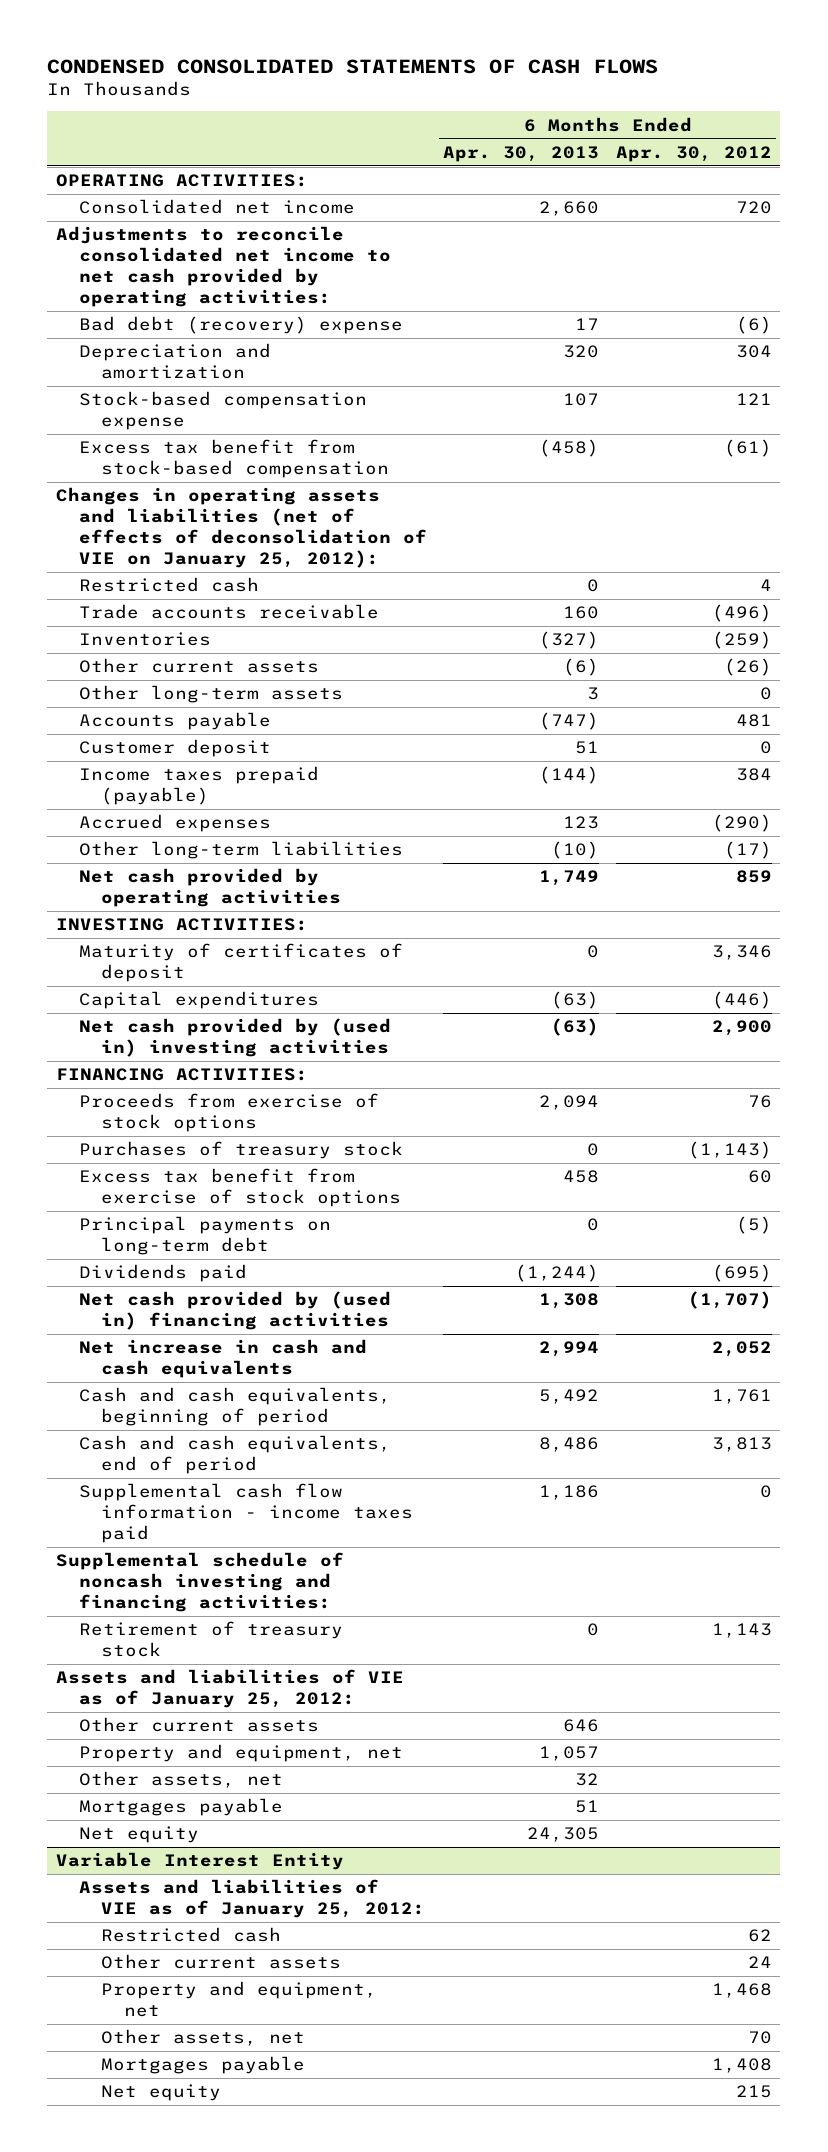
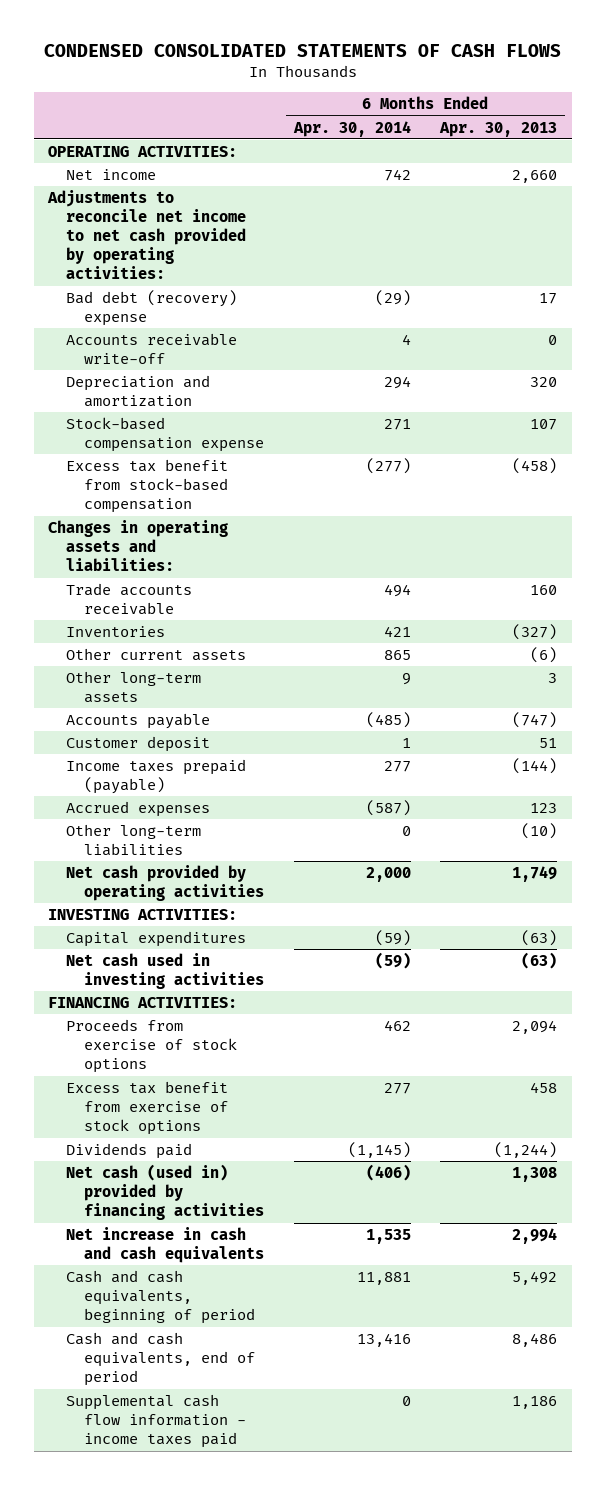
[616,146,773,163] Apr. 30, 2012 -> none
none -> [292,120,411,137] Apr. 30, 2014
[78,199,355,215] Consolidated net income -> [66,168,157,180] Net income
[55,226,391,307] Adjustments to reconcile consolidated net income to net cash provided by operating activities: -> [47,189,247,280] Adjustments to reconcile net income to net cash provided by operating activities:
none -> [66,332,238,365] Accounts receivable write-off
[78,577,259,593] Restricted cash -> none
[55,487,427,568] Changes in operating assets and liabilities (net of effects of deconsolidation of VIE on January 25, 2012): -> [48,519,229,572] Changes in operating assets and liabilities:
[78,943,403,983] Maturity of certificates of deposit -> none
[78,1018,391,1058] Net cash provided by (used in) investing activities -> [66,952,265,990] Net cash used in investing activities
[78,1141,403,1160] Purchases of treasury stock -> none
[78,1216,331,1256] Principal payments on long-term debt -> none
[78,1291,391,1331] Net cash provided by (used in) financing activities -> [66,1163,265,1221] Net cash (used in) provided by financing activities
[55,1552,344,1612] Supplemental schedule of noncash investing and financing activities: -> none
[78,1621,343,1658] Retirement of treasury stock -> none
[55,1669,404,1709] Assets and liabilities of VIE as of January 25, 2012: -> none
[78,1717,319,1733] Other current assets -> none
[78,1744,403,1763] Property and equipment, net -> none
[78,1771,283,1789] Other assets, net -> none
[78,1798,283,1817] Mortgages payable -> none
[78,1826,199,1844] Net equity -> none
[55,1852,344,1871] Variable Interest Entity -> none
[78,1879,426,1919] Assets and liabilities of VIE as of January 25, 2012: -> none
[101,1927,282,1943] Restricted cash -> none
[101,1954,342,1970] Other current assets -> none
[101,1981,378,2018] Property and equipment, net -> none
[101,2029,306,2047] Other assets, net -> none
[101,2056,306,2075] Mortgages payable -> none
[101,2084,222,2102] Net equity -> none

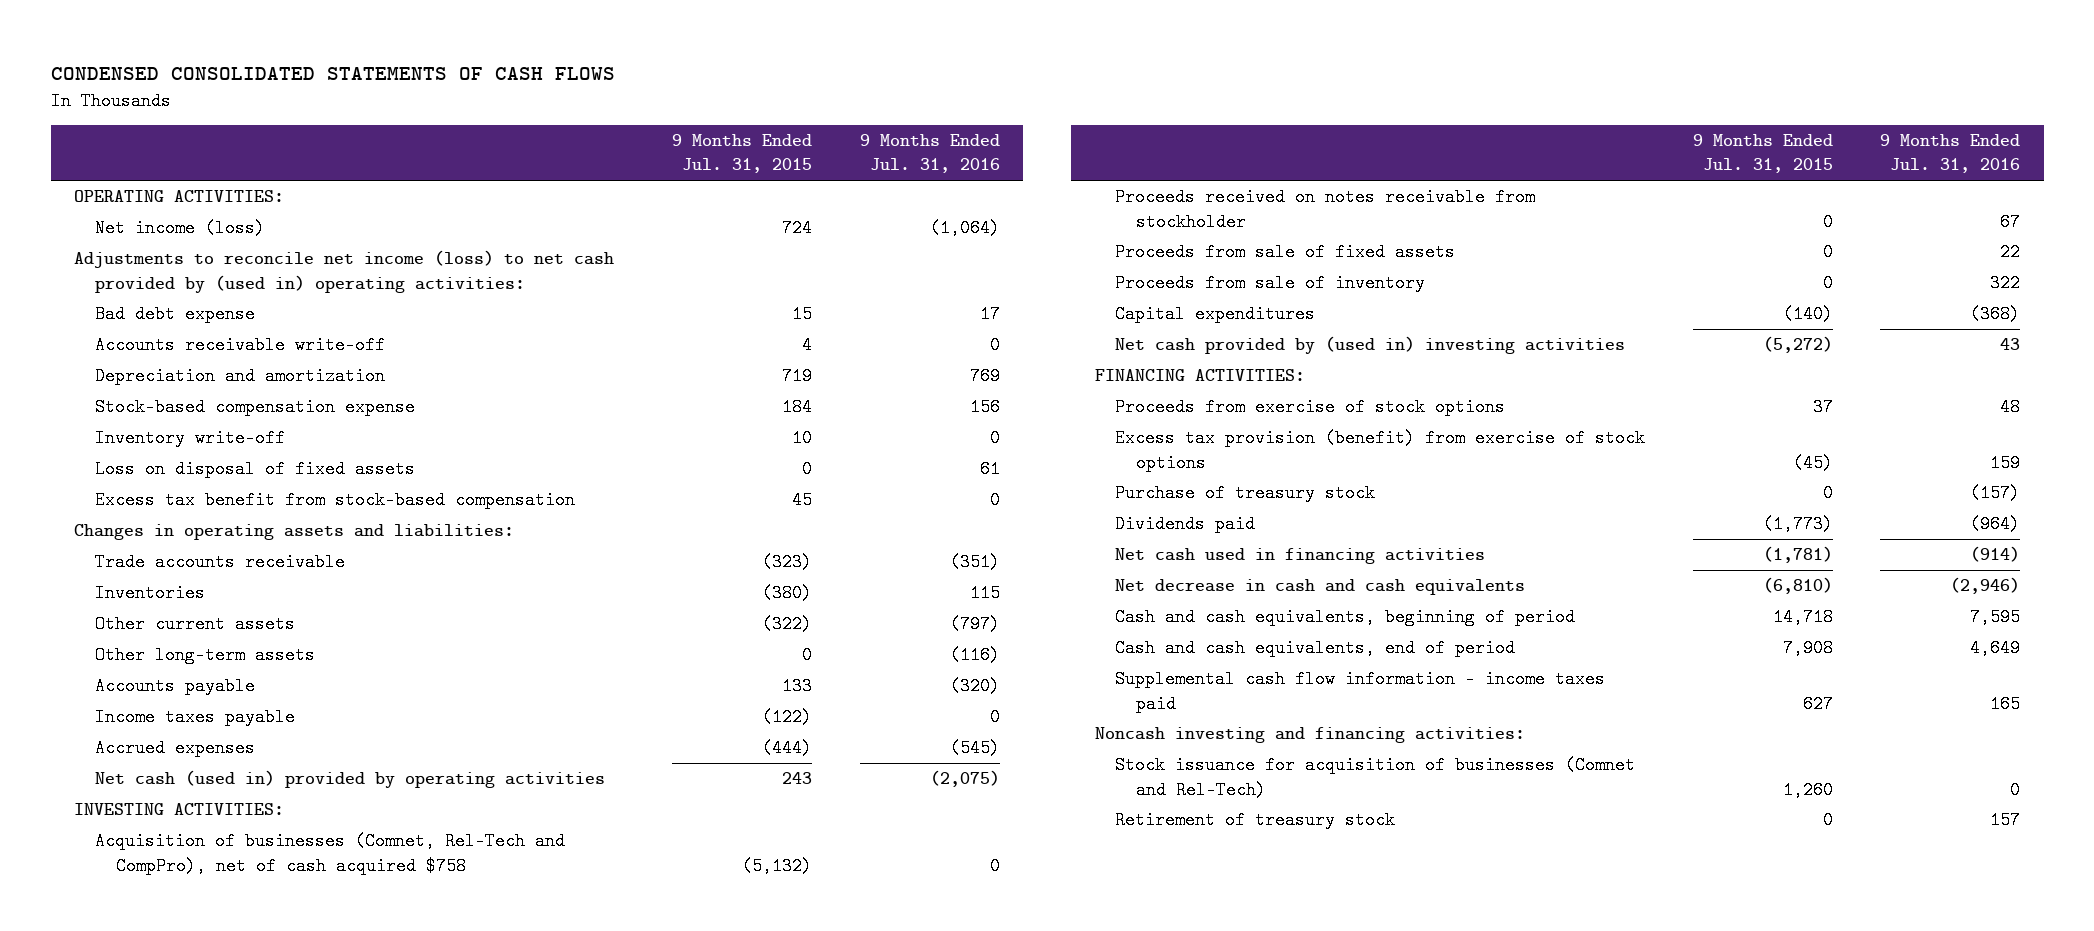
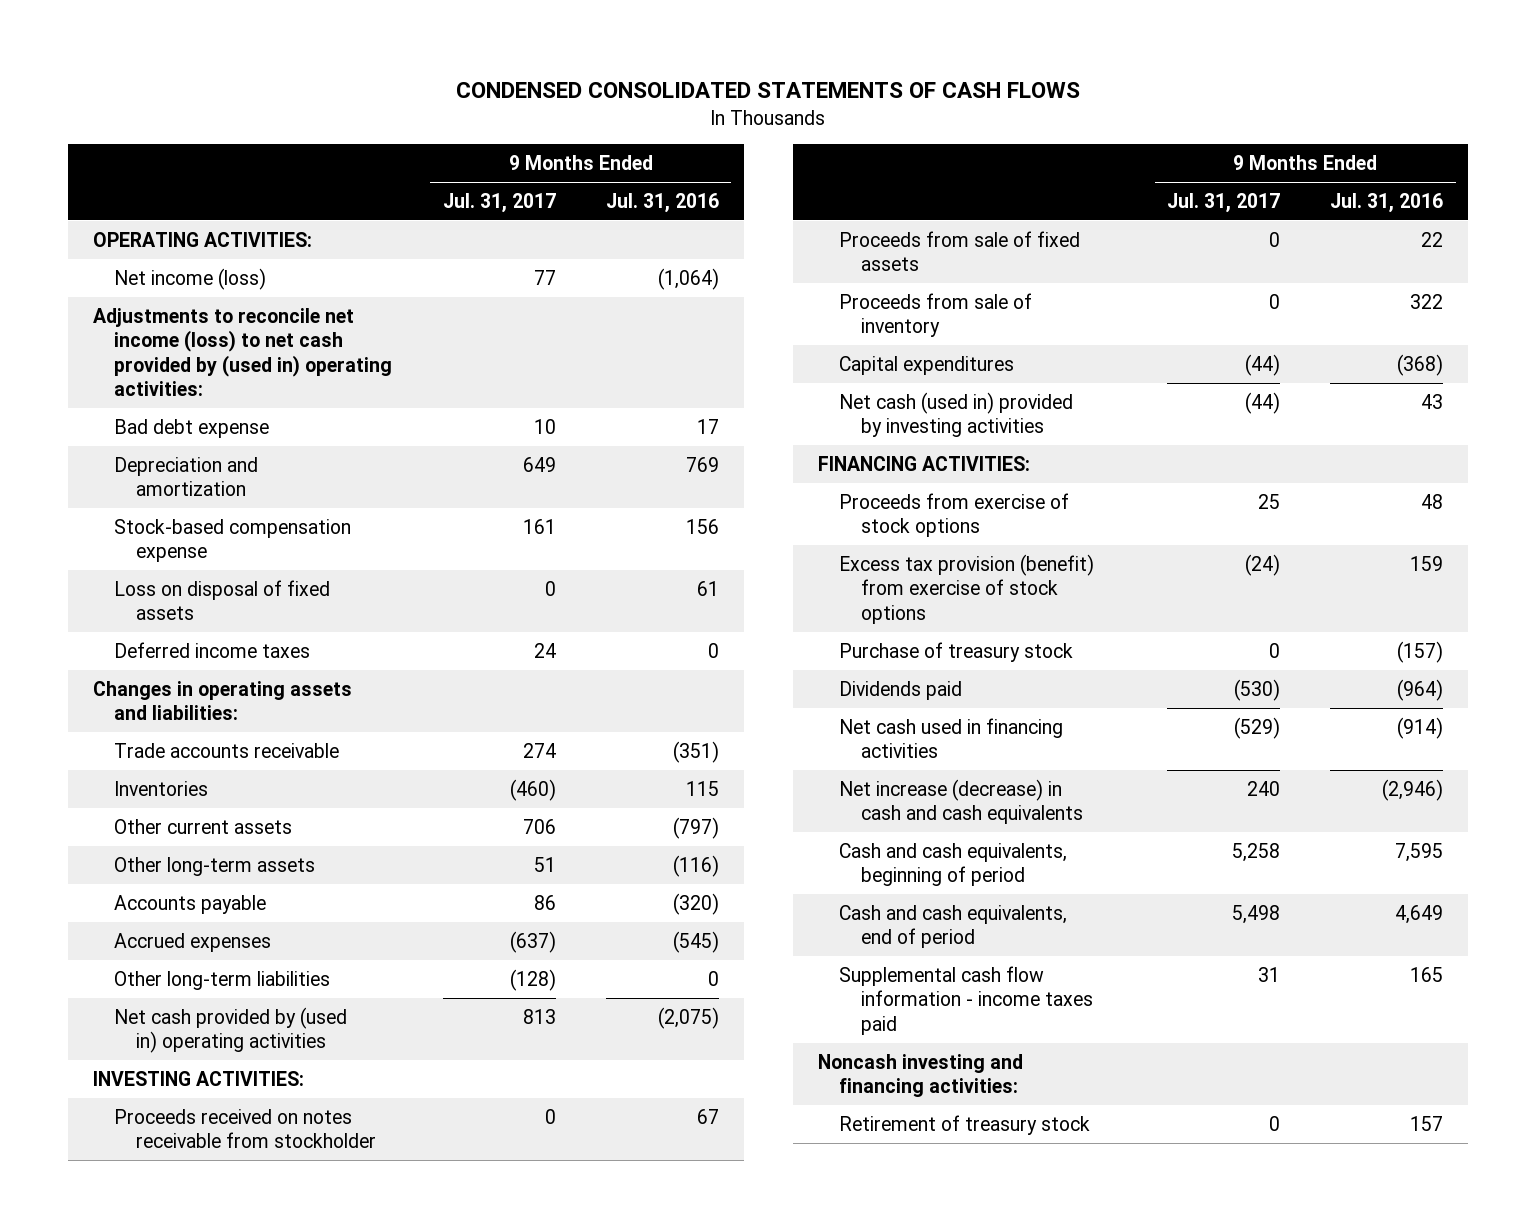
[672,134,813,174] 9 Months Ended Jul. 31, 2015 -> none
none -> [442,192,556,213] Jul. 31, 2017
[95,336,386,355] Accounts receivable write-off -> none
[95,429,286,448] Inventory write-off -> none
[95,491,576,510] Excess tax benefit from stock-based compensation -> none
none -> [114,641,311,658] Deferred income taxes
[95,708,296,727] Income taxes payable -> none
none -> [114,970,331,990] Other long-term liabilities
[95,770,606,789] Net cash (used in) provided by operating activities -> [114,1006,348,1054] Net cash provided by (used in) operating activities
[95,832,566,875] Acquisition of businesses (Comnet, Rel-Tech and CompPro), net of cash acquired $758 -> none
[1115,336,1626,355] Net cash provided by (used in) investing activities -> [839,391,1074,438] Net cash (used in) provided by investing activities
[1115,579,1526,596] Net decrease in cash and cash equivalents -> [839,778,1083,825] Net increase (decrease) in cash and cash equivalents
[1115,756,1636,799] Stock issuance for acquisition of businesses (Comnet and Rel-Tech) -> none

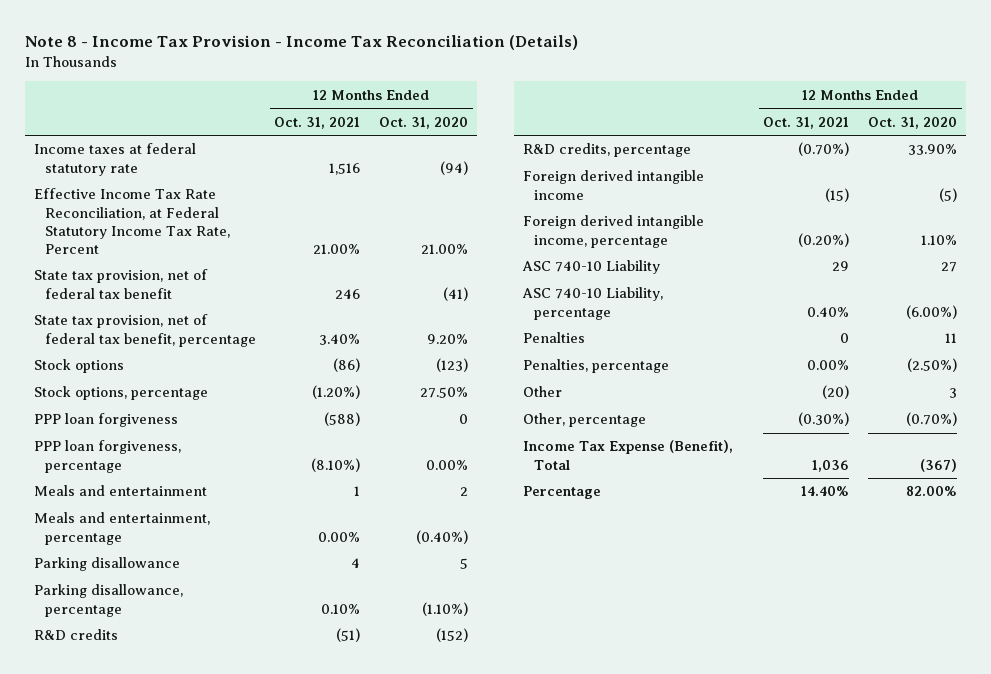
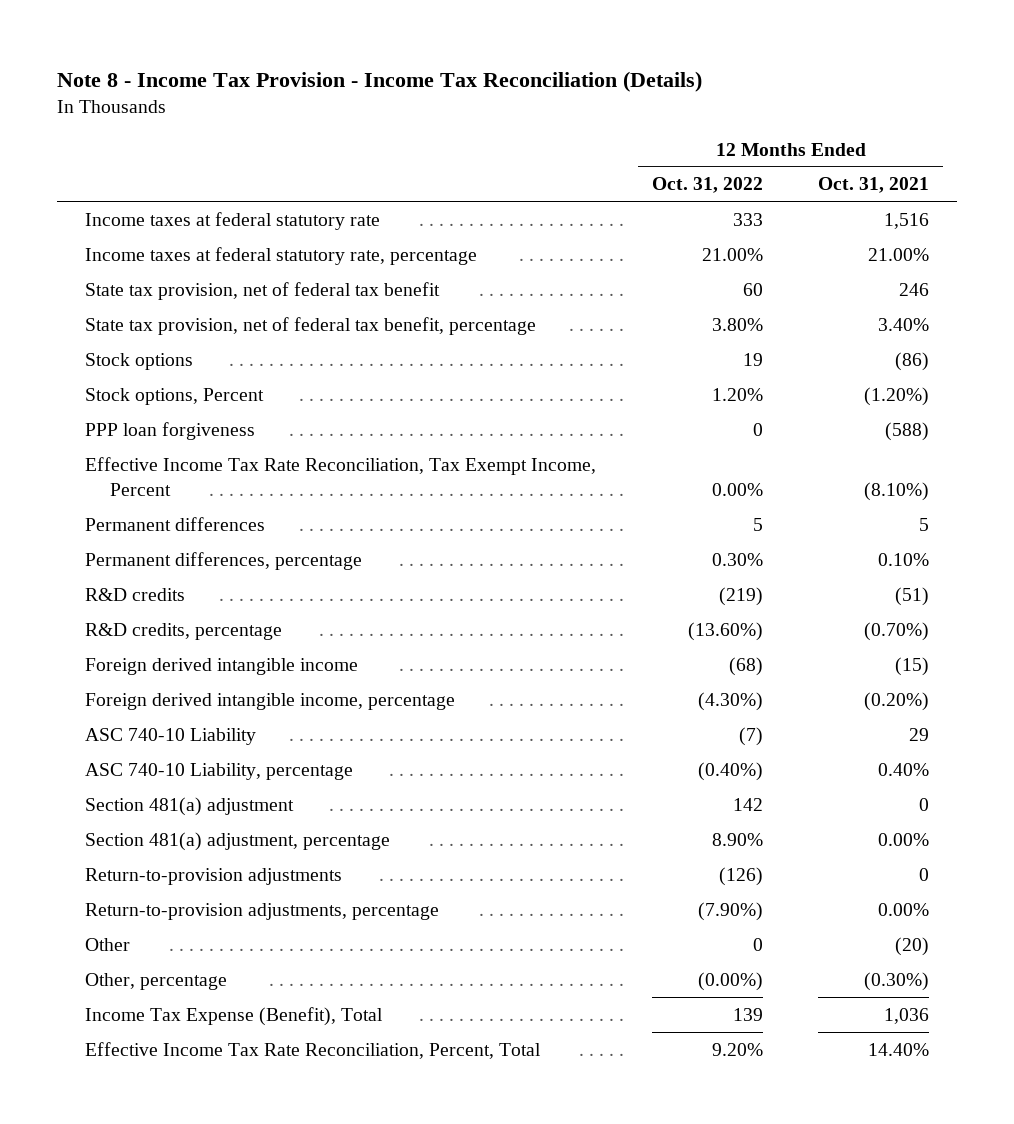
[379,116,469,129] Oct. 31, 2020 -> none
none -> [651,177,763,194] Oct. 31, 2022
[33,188,230,254] Effective Income Tax Rate Reconciliation, at Federal Statutory Income Tax Rate, Percent -> [84,246,477,265] Income taxes at federal statutory rate, percentage
[33,386,208,401] Stock options, percentage -> [84,387,264,405] Stock options, Percent
[33,485,207,497] Meals and entertainment -> none
[33,512,210,545] Meals and entertainment, percentage -> none
[33,557,180,572] Parking disallowance -> none
[33,584,183,617] Parking disallowance, percentage -> none
[33,440,181,473] PPP loan forgiveness, percentage -> [84,456,596,496] Effective Income Tax Rate Reconciliation, Tax Exempt Income, Percent
none -> [84,516,265,531] Permanent differences
none -> [84,551,362,570] Permanent differences, percentage
[522,332,585,344] Penalties -> [84,796,294,816] Section 481(a) adjustment
[522,359,669,374] Penalties, percentage -> [84,831,390,851] Section 481(a) adjustment, percentage
none -> [84,867,342,885] Return-to-provision adjustments
none -> [84,902,439,920] Return-to-provision adjustments, percentage
[522,486,601,500] Percentage -> [84,1041,541,1059] Effective Income Tax Rate Reconciliation, Percent, Total

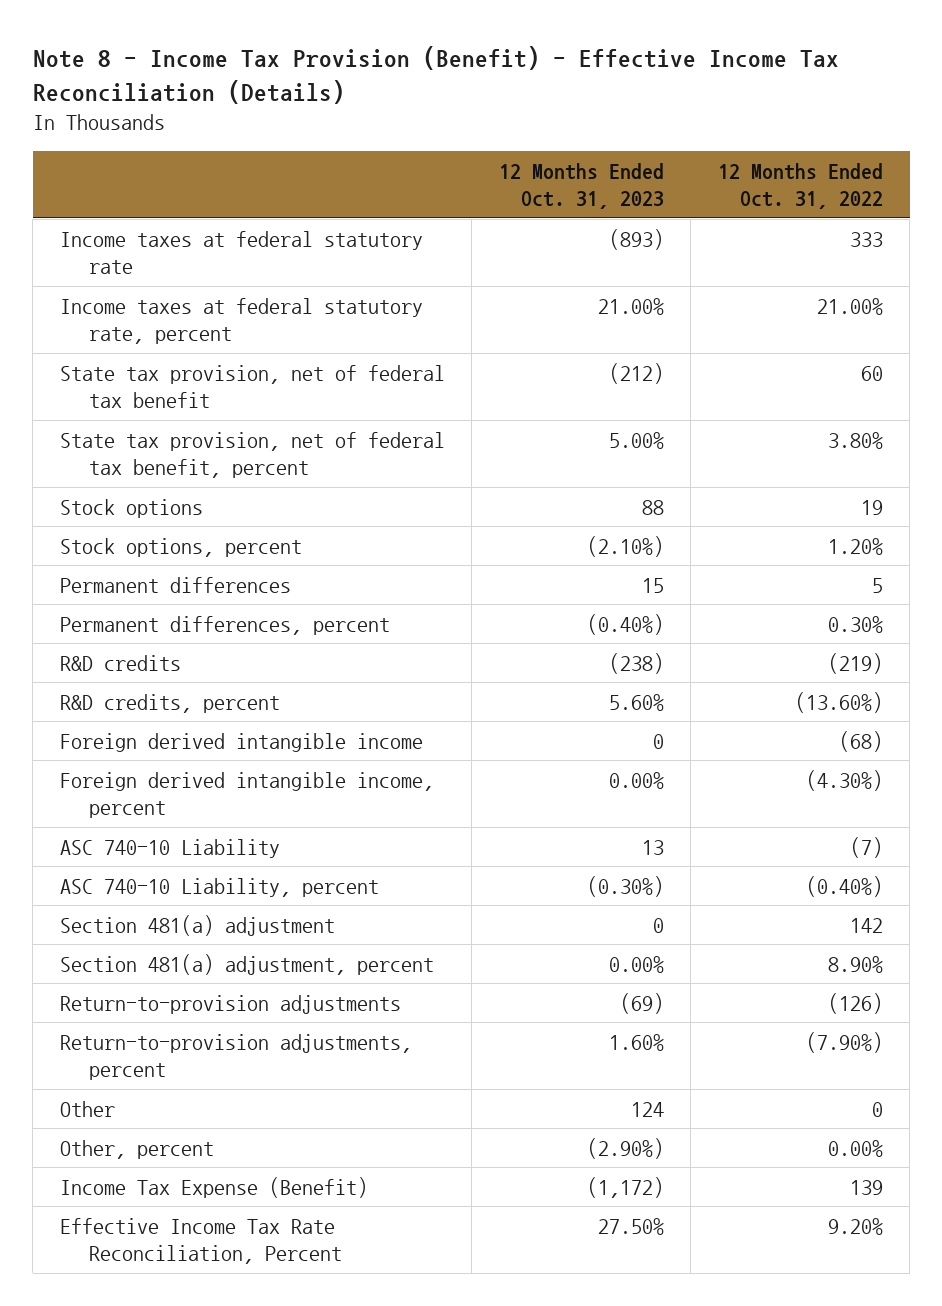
[56,70,702,92] Note 8 - Income Tax Provision - Income Tax Reconciliation (Details) -> [32,46,839,105] Note 8 - Income Tax Provision (Benefit) - Effective Income Tax Reconciliation (Details)
[818,177,930,194] Oct. 31, 2021 -> none
none -> [498,162,664,210] 12 Months Ended Oct. 31, 2023
[84,246,477,265] Income taxes at federal statutory rate, percentage -> [59,297,423,345] Income taxes at federal statutory rate, percent
[84,316,536,335] State tax provision, net of federal tax benefit, percentage -> [59,431,445,479] State tax provision, net of federal tax benefit, percent
[84,421,255,440] PPP loan forgiveness -> none
[84,456,596,496] Effective Income Tax Rate Reconciliation, Tax Exempt Income, Percent -> none
[84,387,264,405] Stock options, Percent -> [59,537,302,557] Stock options, percent
[84,551,362,570] Permanent differences, percentage -> [59,615,390,635] Permanent differences, percent
[84,622,282,640] R&D credits, percentage -> [59,693,280,713] R&D credits, percent
[84,692,455,710] Foreign derived intangible income, percentage -> [59,771,434,819] Foreign derived intangible income, percent
[84,762,353,780] ASC 740-10 Liability, percentage -> [59,877,379,897] ASC 740-10 Liability, percent
[84,831,390,851] Section 481(a) adjustment, percentage -> [59,953,434,975] Section 481(a) adjustment, percent
[84,902,439,920] Return-to-provision adjustments, percentage -> [59,1033,412,1081] Return-to-provision adjustments, percent
[84,972,227,990] Other, percentage -> [59,1139,214,1159] Other, percent
[697,971,763,991] (0.00%) -> [827,1139,883,1157] 0.00%
[84,1006,383,1026] Income Tax Expense (Benefit), Total -> [59,1176,368,1198] Income Tax Expense (Benefit)
[84,1041,541,1059] Effective Income Tax Rate Reconciliation, Percent, Total -> [59,1217,343,1265] Effective Income Tax Rate Reconciliation, Percent

